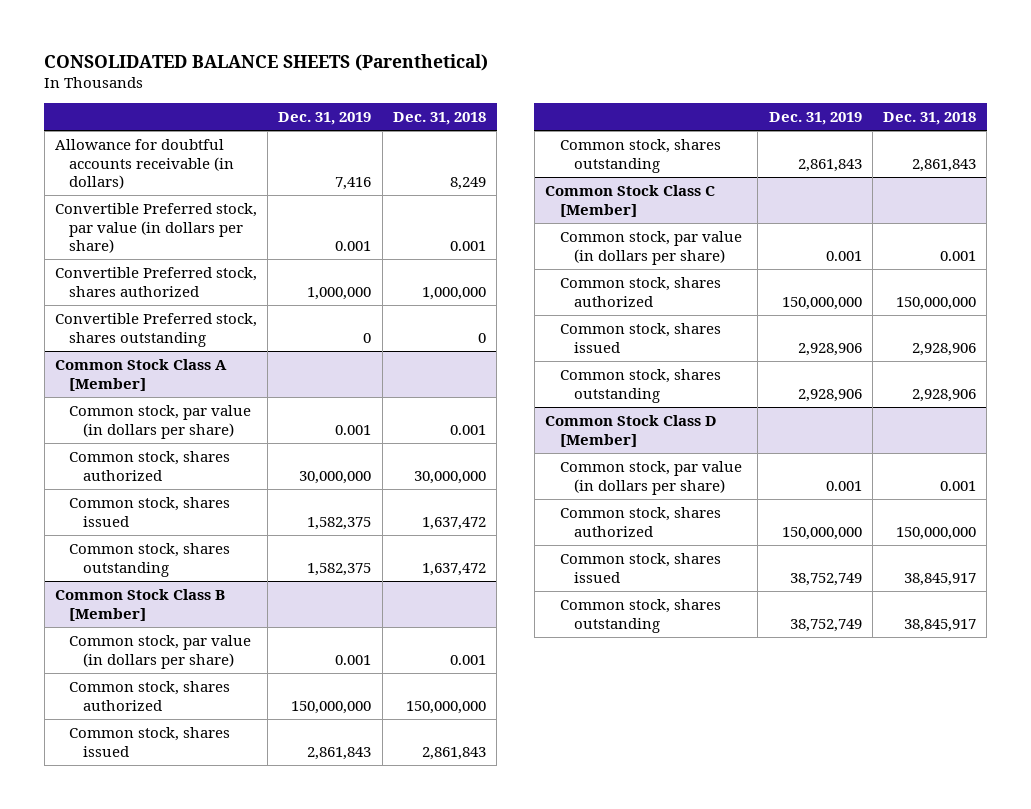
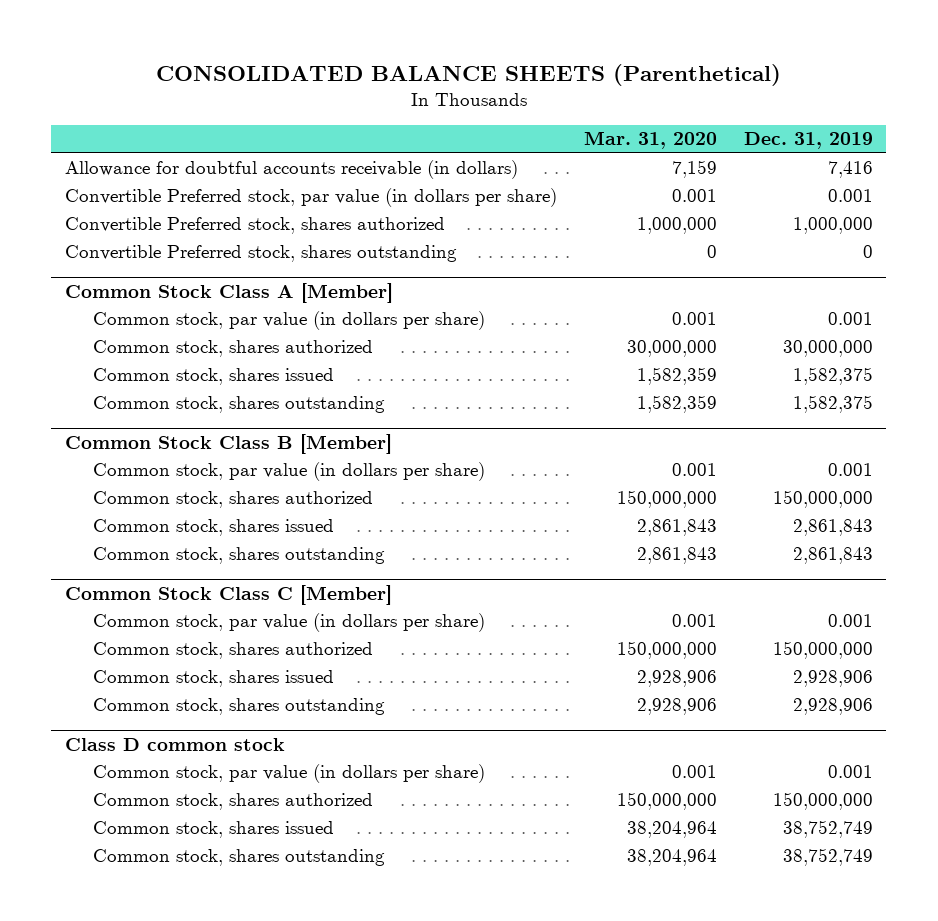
[392,112,486,126] Dec. 31, 2018 -> none
none -> [583,131,717,150] Mar. 31, 2020
[545,414,718,447] Common Stock Class D [Member] -> [64,737,285,751] Class D common stock

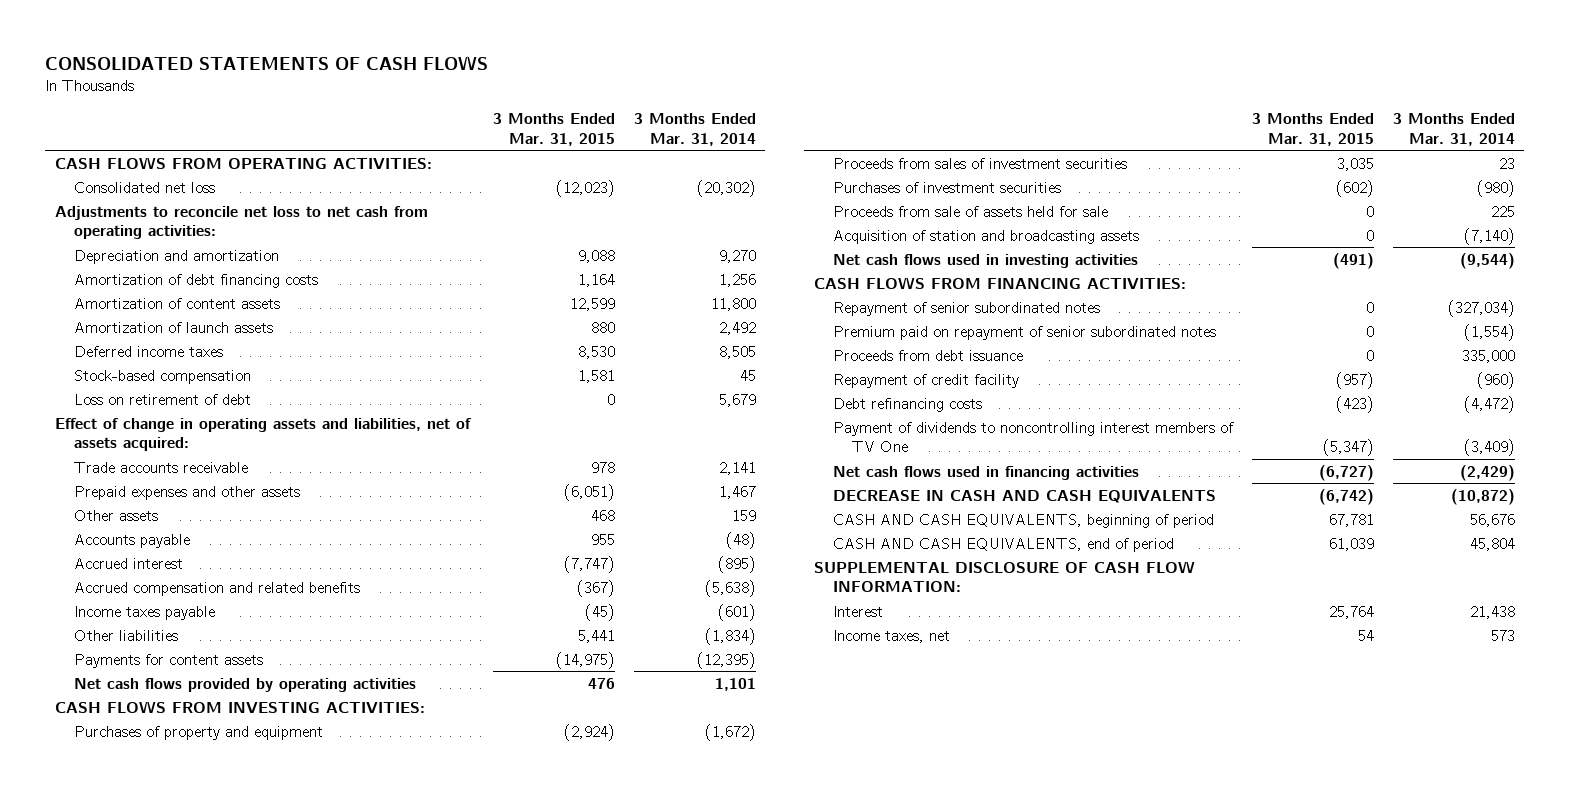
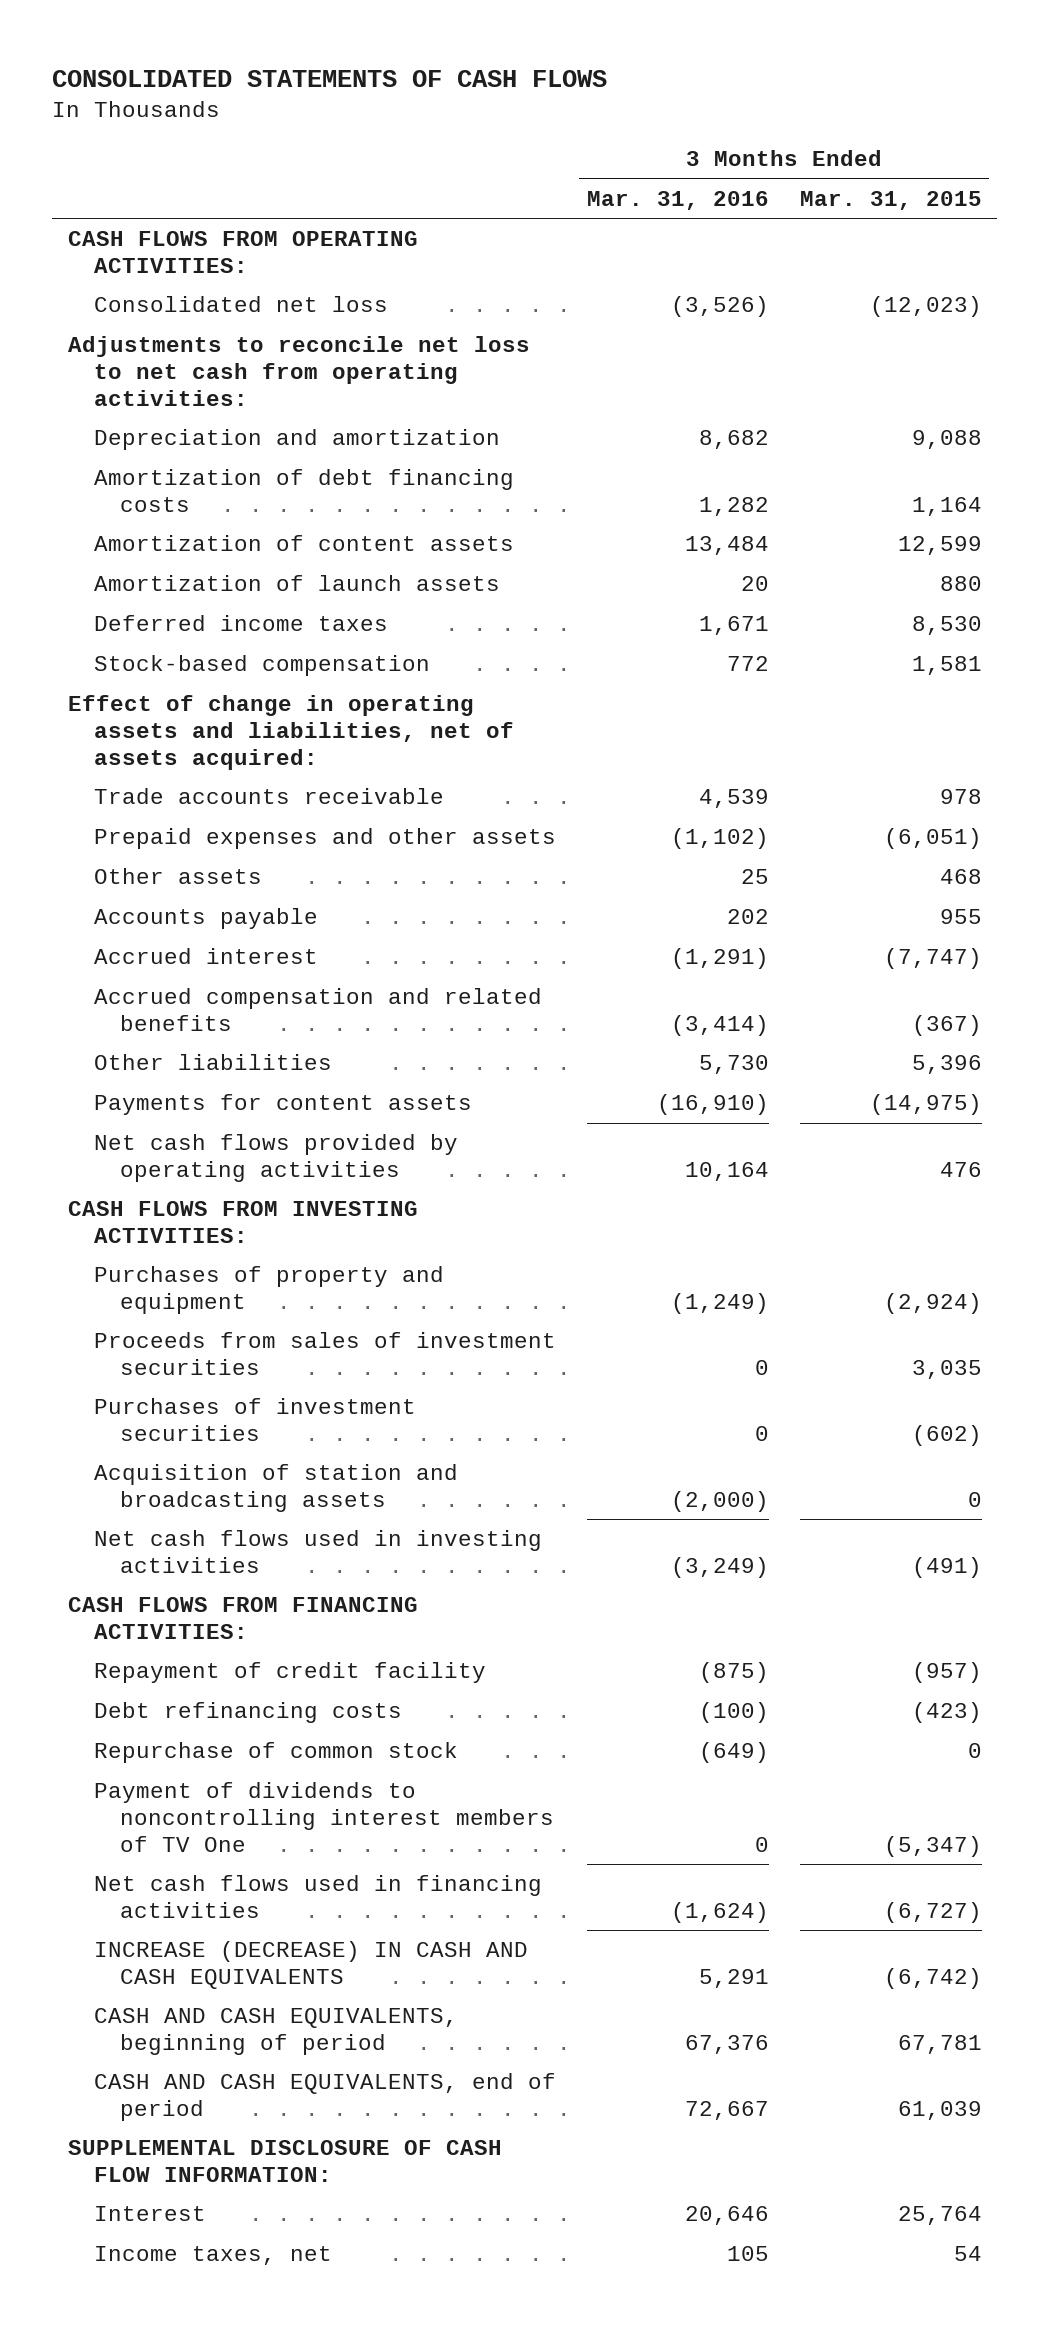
[633,113,756,146] 3 Months Ended Mar. 31, 2014 -> none
none -> [586,190,769,210] Mar. 31, 2016
[73,393,251,405] Loss on retirement of debt -> none
[73,605,215,620] Income taxes payable -> none
[577,629,615,643] 5,441 -> [911,1055,982,1075] 5,396
[832,205,1108,217] Proceeds from sale of assets held for sale -> none
[832,301,1100,316] Repayment of senior subordinated notes -> none
[832,325,1216,340] Premium paid on repayment of senior subordinated notes -> none
[832,349,1023,361] Proceeds from debt issuance -> none
none -> [93,1742,458,1764] Repurchase of common stock
[832,489,1216,503] DECREASE IN CASH AND CASH EQUIVALENTS -> [93,1941,528,1990] INCREASE (DECREASE) IN CASH AND CASH EQUIVALENTS

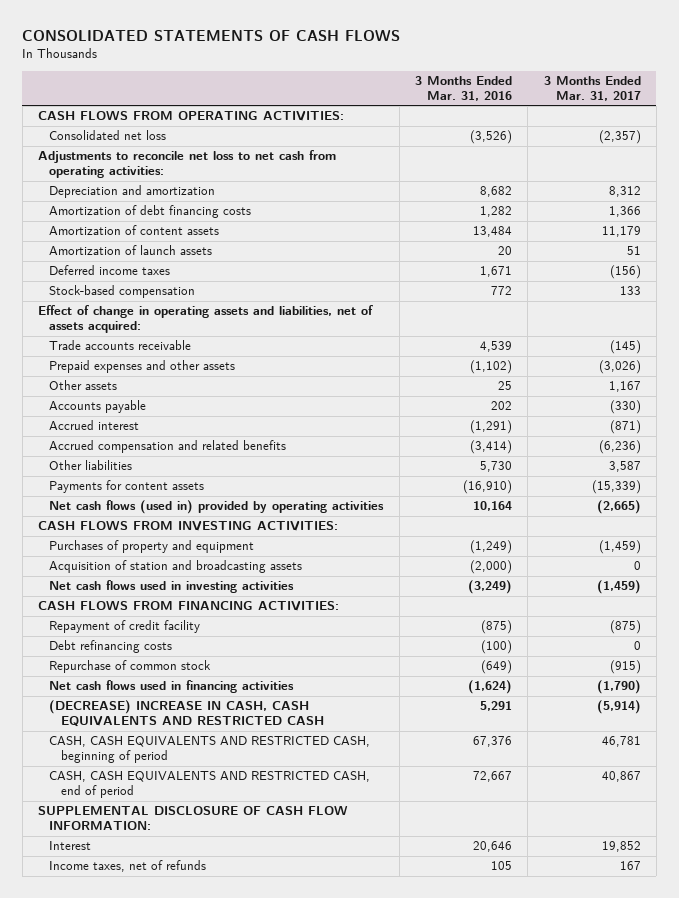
[799,190,982,210] Mar. 31, 2015 -> none
none -> [543,76,641,101] 3 Months Ended Mar. 31, 2017
[93,1134,458,1183] Net cash flows provided by operating activities -> [49,500,385,515] Net cash flows (used in) provided by operating activities
[93,1332,556,1376] Proceeds from sales of investment securities -> none
[93,1398,416,1442] Purchases of investment securities -> none
[93,1782,554,1852] Payment of dividends to noncontrolling interest members of TV One -> none
[93,1941,528,1990] INCREASE (DECREASE) IN CASH AND CASH EQUIVALENTS -> [49,700,324,727] (DECREASE) INCREASE IN CASH, CASH EQUIVALENTS AND RESTRICTED CASH
[93,2008,458,2056] CASH AND CASH EQUIVALENTS, beginning of period -> [49,736,371,763] CASH, CASH EQUIVALENTS AND RESTRICTED CASH, beginning of period
[93,2073,556,2122] CASH AND CASH EQUIVALENTS, end of period -> [49,771,371,798] CASH, CASH EQUIVALENTS AND RESTRICTED CASH, end of period
[93,2246,332,2266] Income taxes, net -> [49,860,207,873] Income taxes, net of refunds

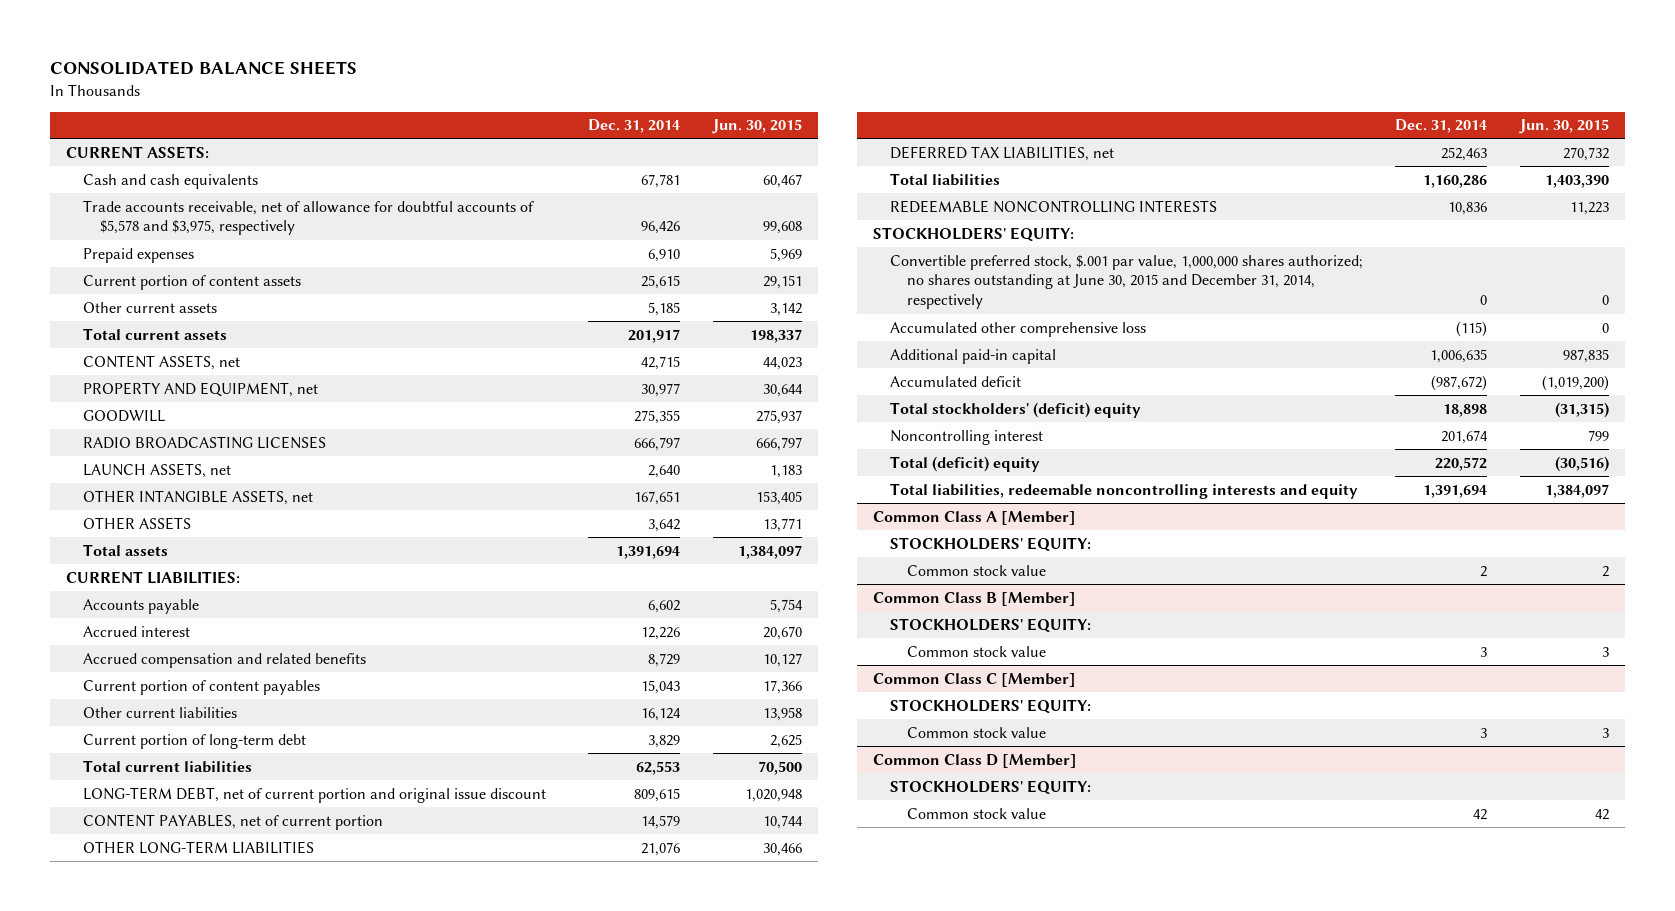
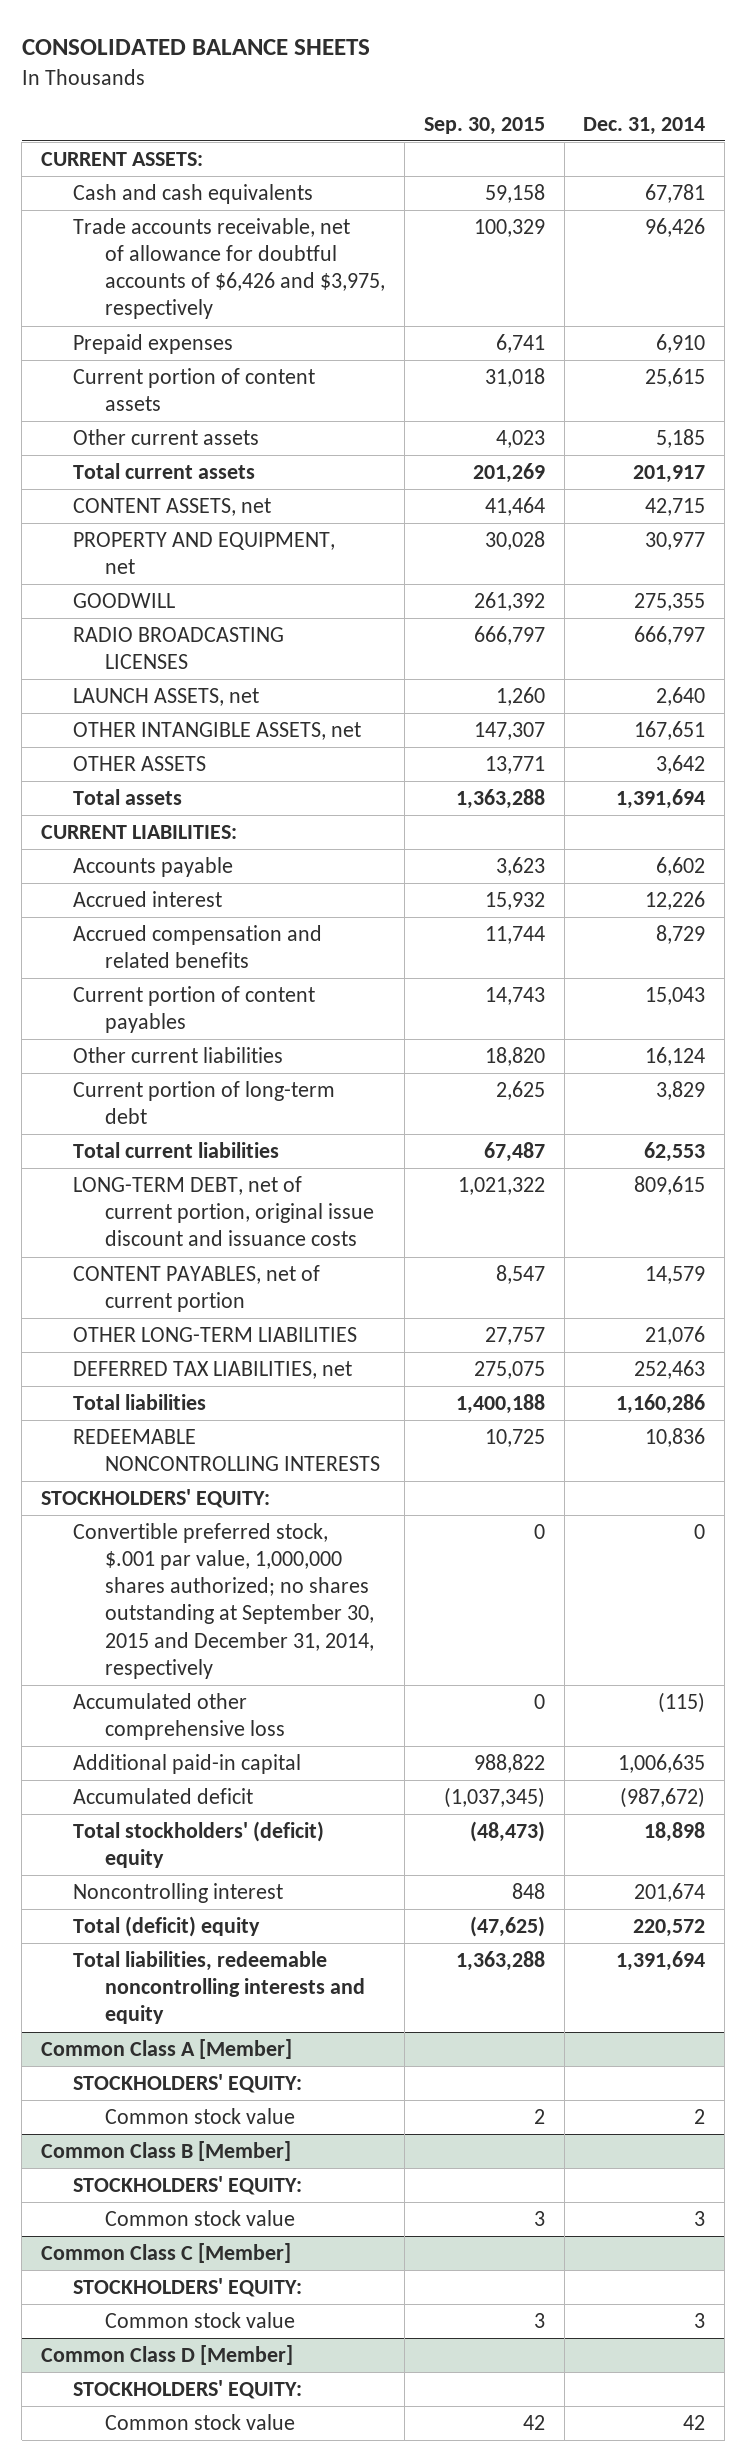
[711,119,802,135] Jun. 30, 2015 -> none
none -> [423,116,545,135] Sep. 30, 2015
[83,199,535,236] Trade accounts receivable, net of allowance for doubtful accounts of $5,578 and $3,975, respectively -> [73,218,386,320] Trade accounts receivable, net of allowance for doubtful accounts of $6,426 and $3,975, respectively
[83,786,547,803] LONG-TERM DEBT, net of current portion and original issue discount -> [73,1176,375,1247] LONG-TERM DEBT, net of current portion, original issue discount and issuance costs
[890,254,1364,310] Convertible preferred stock, $.001 par value, 1,000,000 shares authorized; no shares outstanding at June 30, 2015 and December 31, 2014, respectively -> [73,1523,375,1679] Convertible preferred stock, $.001 par value, 1,000,000 shares authorized; no shares outstanding at September 30, 2015 and December 31, 2014, respectively

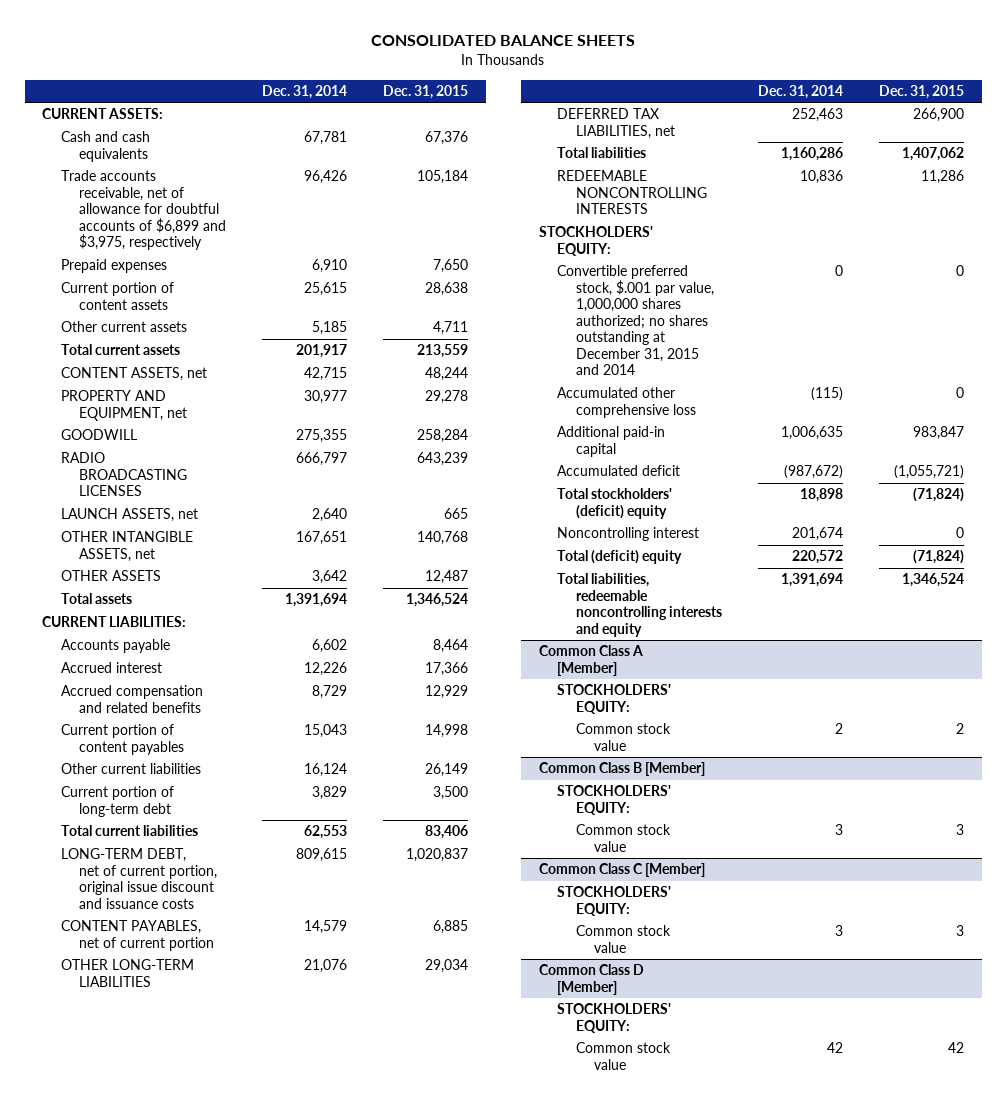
[423,116,545,135] Sep. 30, 2015 -> none
none -> [382,84,468,99] Dec. 31, 2015
[73,218,386,320] Trade accounts receivable, net of allowance for doubtful accounts of $6,426 and $3,975, respectively -> [60,170,227,251] Trade accounts receivable, net of allowance for doubtful accounts of $6,899 and $3,975, respectively
[73,1523,375,1679] Convertible preferred stock, $.001 par value, 1,000,000 shares authorized; no shares outstanding at September 30, 2015 and December 31, 2014, respectively -> [557,265,714,376] Convertible preferred stock, $.001 par value, 1,000,000 shares authorized; no shares outstanding at December 31, 2015 and 2014

